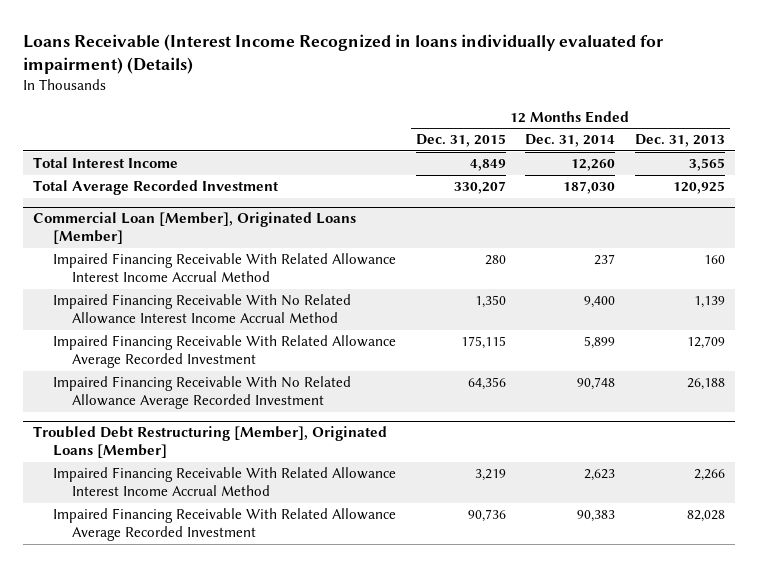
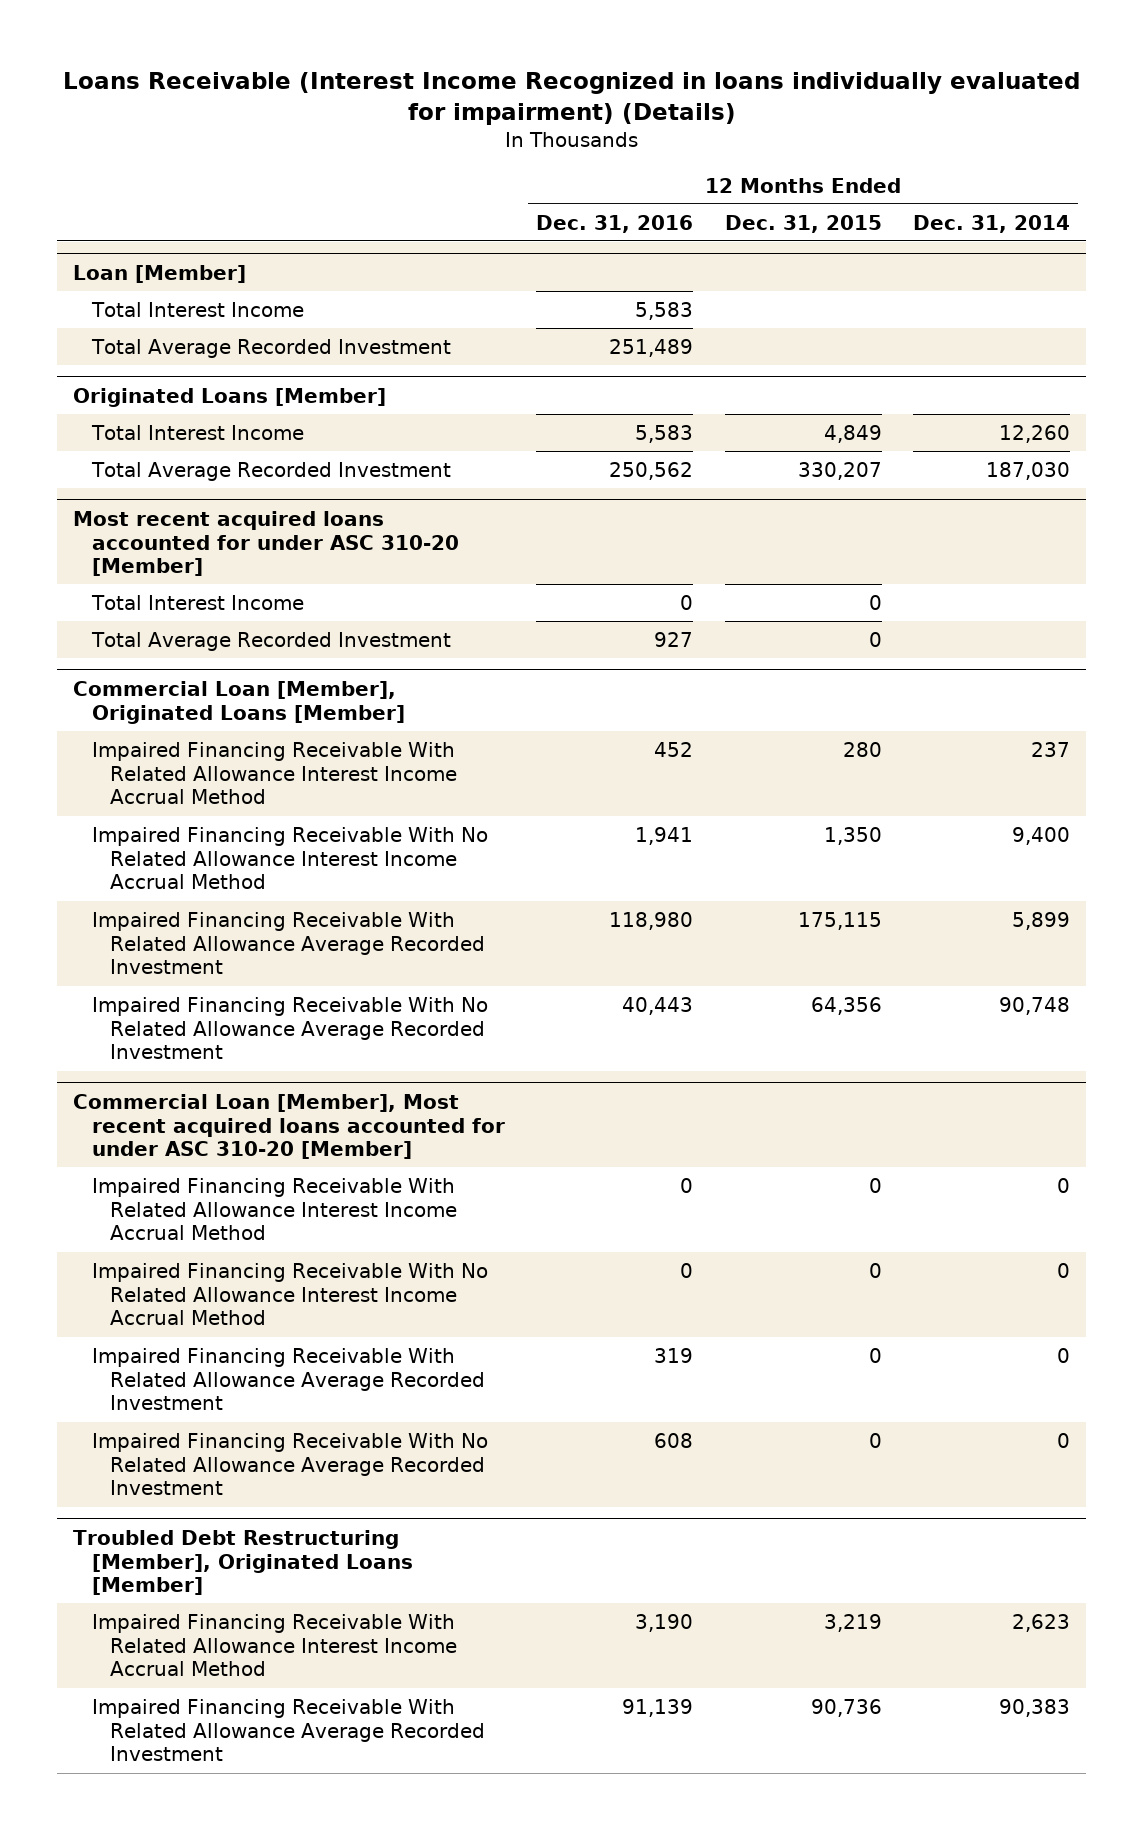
[634,134,725,148] Dec. 31, 2013 -> none
none -> [536,214,694,233] Dec. 31, 2016
none -> [73,264,247,283] Loan [Member]
none -> [90,301,304,317] Total Interest Income
none -> [90,338,451,358] Total Average Recorded Investment
none -> [73,387,387,407] Originated Loans [Member]
none -> [73,510,459,577] Most recent acquired loans accounted for under ASC 310-20 [Member]
none -> [90,594,304,610] Total Interest Income
none -> [90,631,451,651] Total Average Recorded Investment
none -> [73,1093,505,1160] Commercial Loan [Member], Most recent acquired loans accounted for under ASC 310-20 [Member]
none -> [91,1177,457,1241] Impaired Financing Receivable With Related Allowance Interest Income Accrual Method
none -> [91,1262,488,1326] Impaired Financing Receivable With No Related Allowance Interest Income Accrual Method
none -> [91,1347,485,1411] Impaired Financing Receivable With Related Allowance Average Recorded Investment
none -> [91,1432,488,1496] Impaired Financing Receivable With No Related Allowance Average Recorded Investment

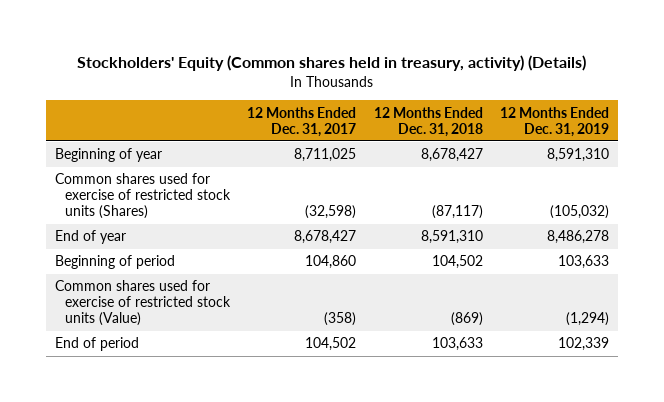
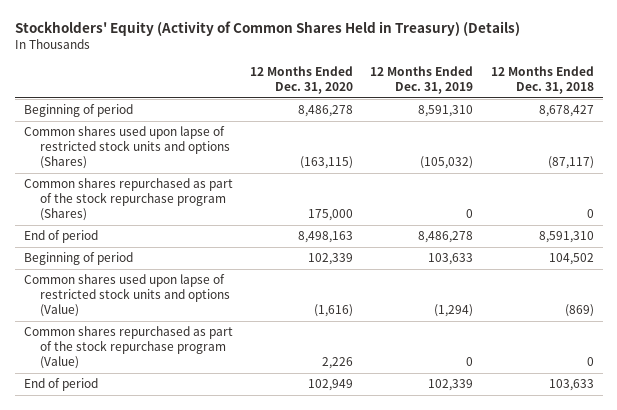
[77,54,587,71] Stockholders' Equity (Common shares held in treasury, activity) (Details) -> [14,21,520,37] Stockholders' Equity (Activity of Common Shares Held in Treasury) (Details)
[247,106,357,137] 12 Months Ended Dec. 31, 2017 -> none
none -> [250,66,354,95] 12 Months Ended Dec. 31, 2020
[55,148,163,163] Beginning of year -> [23,104,133,118] Beginning of period
[55,173,232,220] Common shares used for exercise of restricted stock units (Shares) -> [23,126,230,170] Common shares used upon lapse of restricted stock units and options (Shares)
none -> [23,178,233,222] Common shares repurchased as part of the stock repurchase program (Shares)
[55,230,127,245] End of year -> [23,230,98,244] End of period
[55,280,232,327] Common shares used for exercise of restricted stock units (Value) -> [23,274,230,318] Common shares used upon lapse of restricted stock units and options (Value)
none -> [23,326,233,370] Common shares repurchased as part of the stock repurchase program (Value)

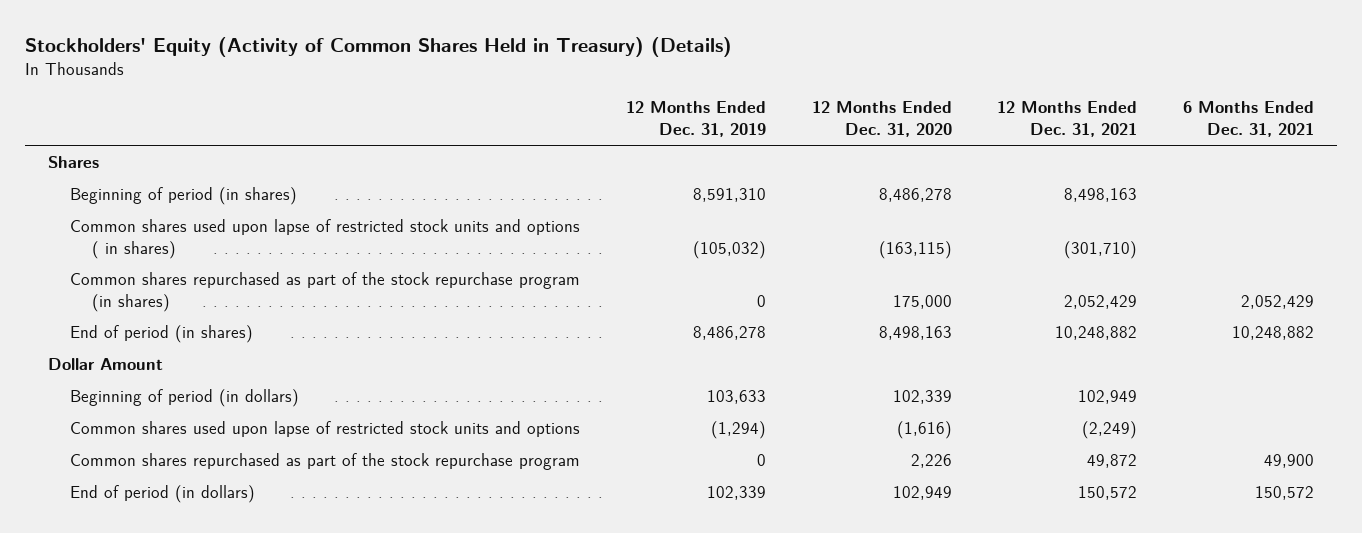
[490,66,594,95] 12 Months Ended Dec. 31, 2018 -> none
none -> [997,101,1138,138] 12 Months Ended Dec. 31, 2021
none -> [1183,101,1315,138] 6 Months Ended Dec. 31, 2021
none -> [48,155,100,168] Shares
[23,104,133,118] Beginning of period -> [70,186,298,205] Beginning of period (in shares)
[23,126,230,170] Common shares used upon lapse of restricted stock units and options (Shares) -> [70,218,581,259] Common shares used upon lapse of restricted stock units and options ( in shares)
[23,178,233,222] Common shares repurchased as part of the stock repurchase program (Shares) -> [70,271,581,312] Common shares repurchased as part of the stock repurchase program (in shares)
[23,230,98,244] End of period -> [70,324,254,343] End of period (in shares)
none -> [48,357,164,370] Dollar Amount
[23,252,133,266] Beginning of period -> [70,388,300,407] Beginning of period (in dollars)
[23,274,230,318] Common shares used upon lapse of restricted stock units and options (Value) -> [70,420,581,437] Common shares used upon lapse of restricted stock units and options
[23,326,233,370] Common shares repurchased as part of the stock repurchase program (Value) -> [70,452,581,470] Common shares repurchased as part of the stock repurchase program
[23,378,98,392] End of period -> [70,484,256,503] End of period (in dollars)

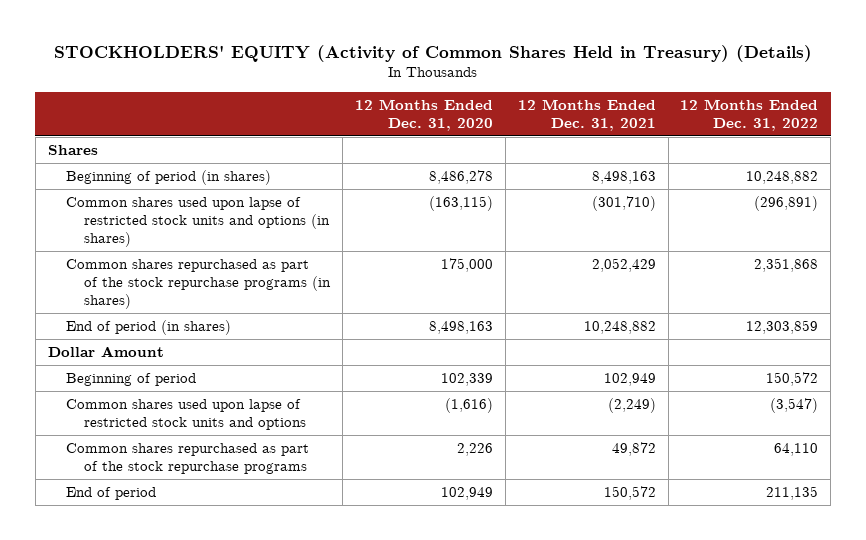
[25,36,733,57] Stockholders' Equity (Activity of Common Shares Held in Treasury) (Details) -> [54,44,813,62] STOCKHOLDERS' EQUITY (Activity of Common Shares Held in Treasury) (Details)
[625,101,766,138] 12 Months Ended Dec. 31, 2019 -> none
[1183,101,1315,138] 6 Months Ended Dec. 31, 2021 -> none
none -> [680,98,819,132] 12 Months Ended Dec. 31, 2022
[70,218,581,259] Common shares used upon lapse of restricted stock units and options ( in shares) -> [65,196,330,248] Common shares used upon lapse of restricted stock units and options (in shares)
[70,271,581,312] Common shares repurchased as part of the stock repurchase program (in shares) -> [65,258,331,310] Common shares repurchased as part of the stock repurchase programs (in shares)
[70,388,300,407] Beginning of period (in dollars) -> [65,372,196,386] Beginning of period
[70,452,581,470] Common shares repurchased as part of the stock repurchase program -> [65,442,309,475] Common shares repurchased as part of the stock repurchase programs
[70,484,256,503] End of period (in dollars) -> [65,486,156,500] End of period

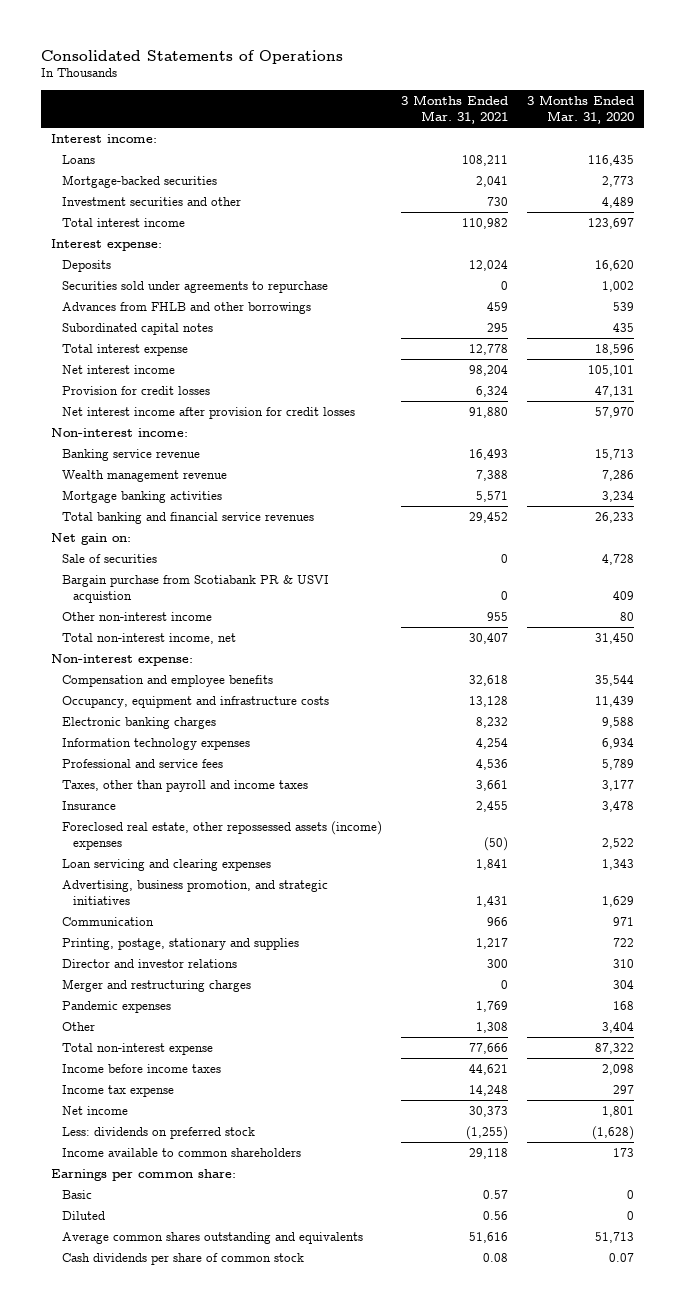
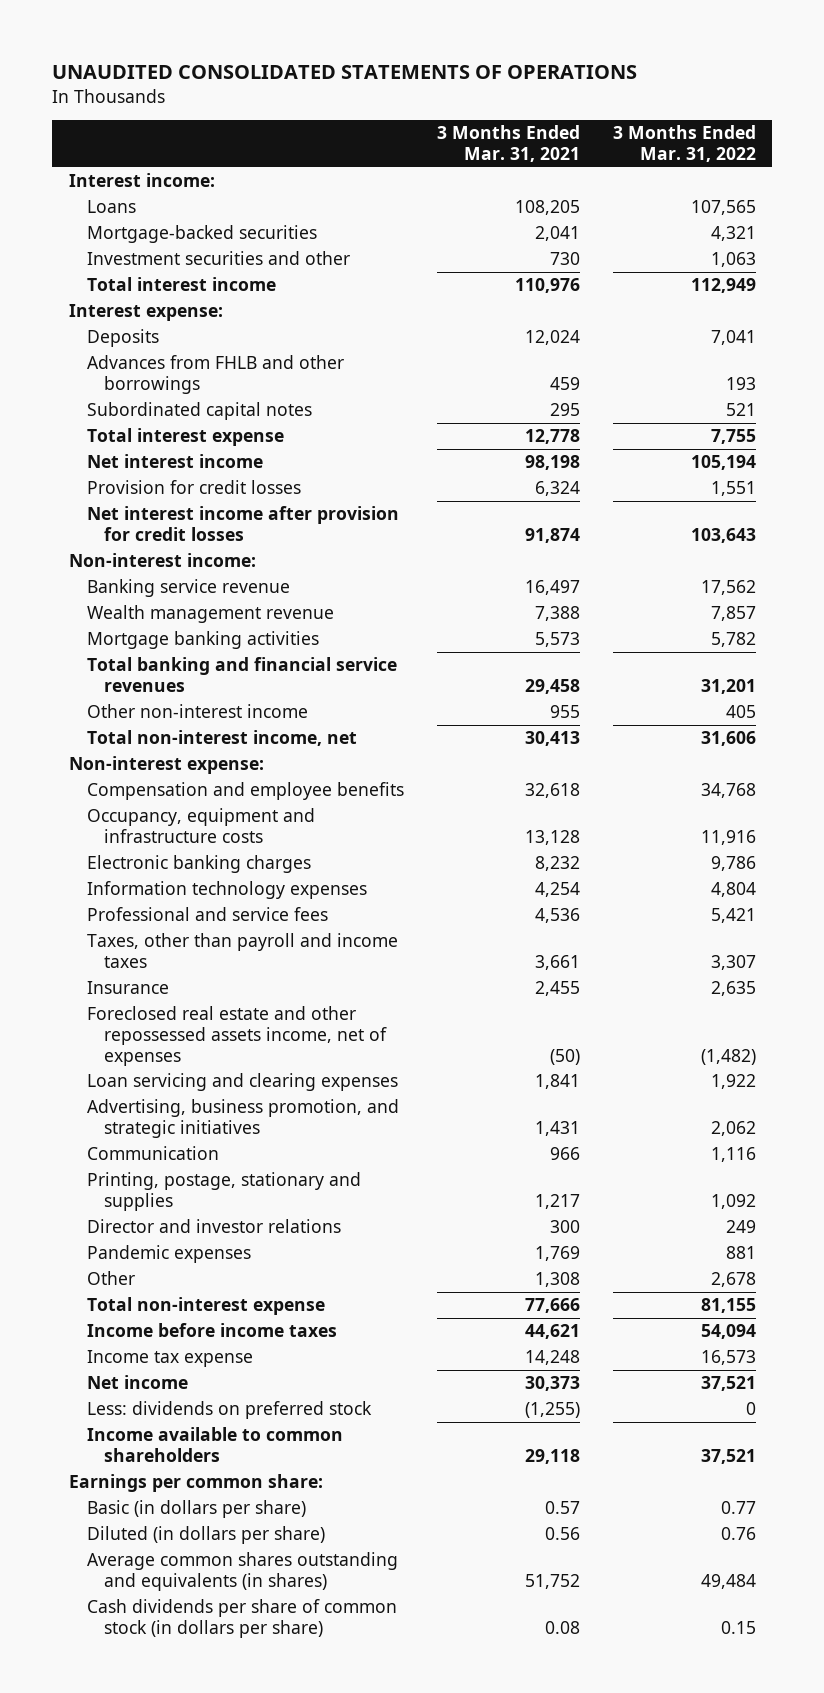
[41,49,344,64] Consolidated Statements of Operations -> [52,65,638,80] UNAUDITED CONSOLIDATED STATEMENTS OF OPERATIONS
[527,95,635,124] 3 Months Ended Mar. 31, 2020 -> none
none -> [612,125,756,162] 3 Months Ended Mar. 31, 2022
[462,155,509,167] 108,211 -> [514,200,580,216] 108,205
[462,218,509,230] 110,982 -> [514,278,580,294] 110,976
[61,281,328,294] Securities sold under agreements to repurchase -> none
[469,365,509,377] 98,204 -> [524,455,580,471] 98,198
[469,407,509,419] 91,880 -> [524,527,580,543] 91,874
[469,449,509,461] 16,493 -> [524,580,580,596] 16,497
[50,533,131,546] Net gain on: -> none
[61,554,157,564] Sale of securities -> none
[61,575,329,603] Bargain purchase from Scotiabank PR & USVI acquistion -> none
[476,491,509,503] 5,571 -> [534,632,580,648] 5,573
[469,512,509,524] 29,452 -> [524,678,580,694] 29,458
[469,633,509,645] 30,407 -> [524,731,580,747] 30,413
[61,821,382,850] Foreclosed real estate, other repossessed assets (income) expenses -> [86,1006,388,1066] Foreclosed real estate and other repossessed assets income, net of expenses
[61,979,251,993] Merger and restructuring charges -> none
[61,1190,92,1200] Basic -> [86,1500,306,1519] Basic (in dollars per share)
[61,1211,105,1221] Diluted -> [86,1526,325,1545] Diluted (in dollars per share)
[61,1232,363,1245] Average common shares outstanding and equivalents -> [86,1552,398,1591] Average common shares outstanding and equivalents (in shares)
[469,1232,509,1244] 51,616 -> [524,1573,580,1589] 51,752
[61,1253,304,1266] Cash dividends per share of common stock -> [86,1599,397,1638] Cash dividends per share of common stock (in dollars per share)

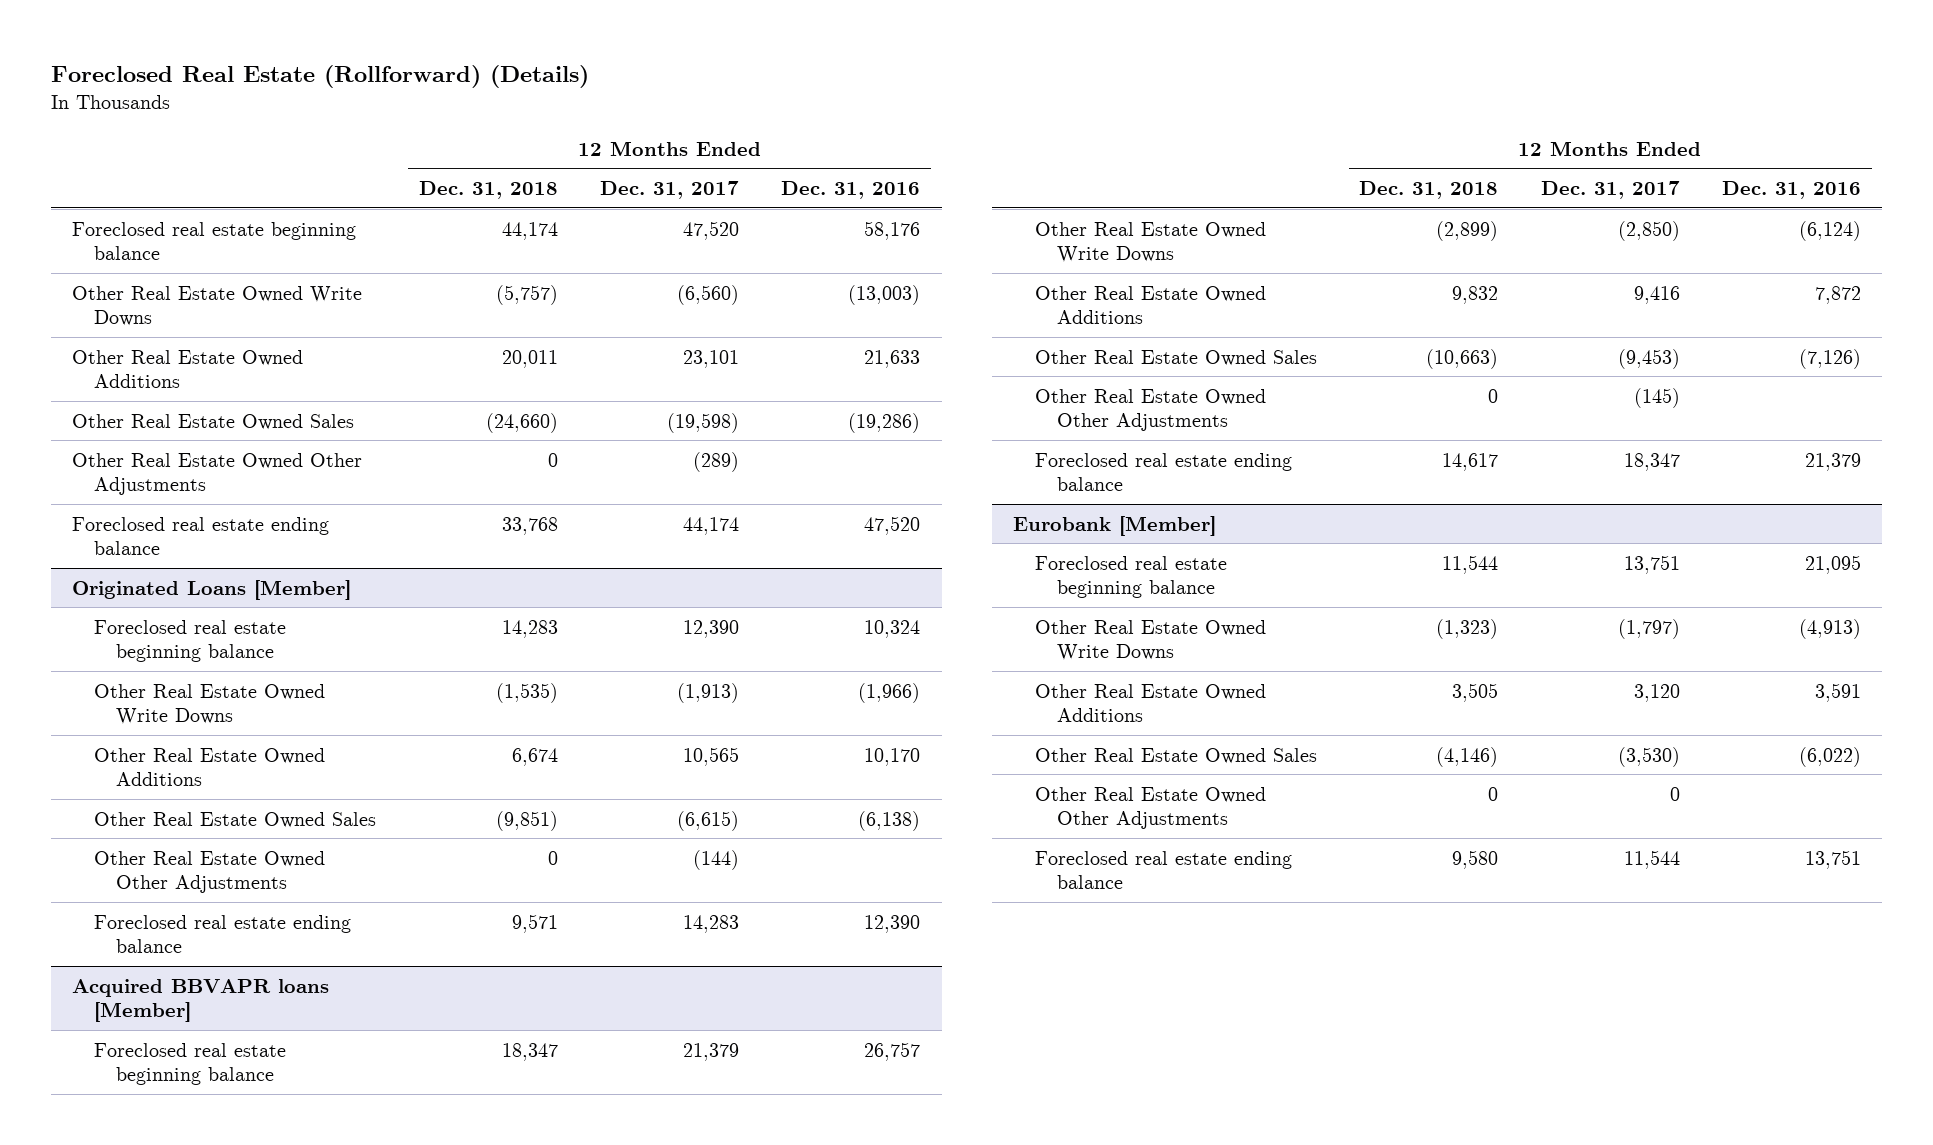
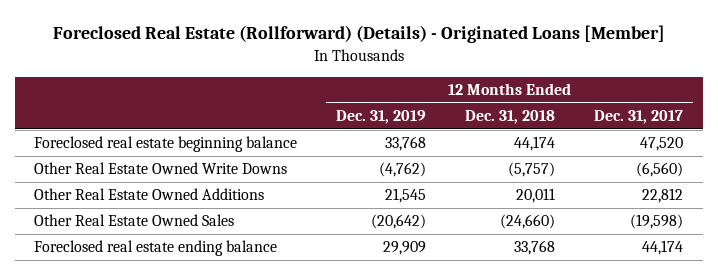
[51,65,590,89] Foreclosed Real Estate (Rollforward) (Details) -> [52,25,665,44] Foreclosed Real Estate (Rollforward) (Details) - Originated Loans [Member]
[781,180,921,199] Dec. 31, 2016 -> none
none -> [336,110,427,125] Dec. 31, 2019
[683,349,740,368] 23,101 -> [642,188,684,204] 22,812
[72,452,363,496] Other Real Estate Owned Other Adjustments -> none
[72,579,352,600] Originated Loans [Member] -> none
[94,619,287,663] Foreclosed real estate beginning balance -> none
[94,683,326,726] Other Real Estate Owned Write Downs -> none
[94,747,326,787] Other Real Estate Owned Additions -> none
[94,811,377,828] Other Real Estate Owned Sales -> none
[94,850,326,894] Other Real Estate Owned Other Adjustments -> none
[94,914,352,954] Foreclosed real estate ending balance -> none
[72,978,330,1023] Acquired BBVAPR loans [Member] -> none
[94,1042,287,1086] Foreclosed real estate beginning balance -> none
[1034,221,1266,264] Other Real Estate Owned Write Downs -> none
[1034,285,1266,325] Other Real Estate Owned Additions -> none
[1034,349,1317,366] Other Real Estate Owned Sales -> none
[1034,388,1266,432] Other Real Estate Owned Other Adjustments -> none
[1034,452,1292,492] Foreclosed real estate ending balance -> none
[1013,515,1217,536] Eurobank [Member] -> none
[1034,555,1227,599] Foreclosed real estate beginning balance -> none
[1034,619,1266,662] Other Real Estate Owned Write Downs -> none
[1034,683,1266,723] Other Real Estate Owned Additions -> none
[1034,747,1317,764] Other Real Estate Owned Sales -> none
[1034,786,1266,830] Other Real Estate Owned Other Adjustments -> none
[1034,850,1292,890] Foreclosed real estate ending balance -> none

